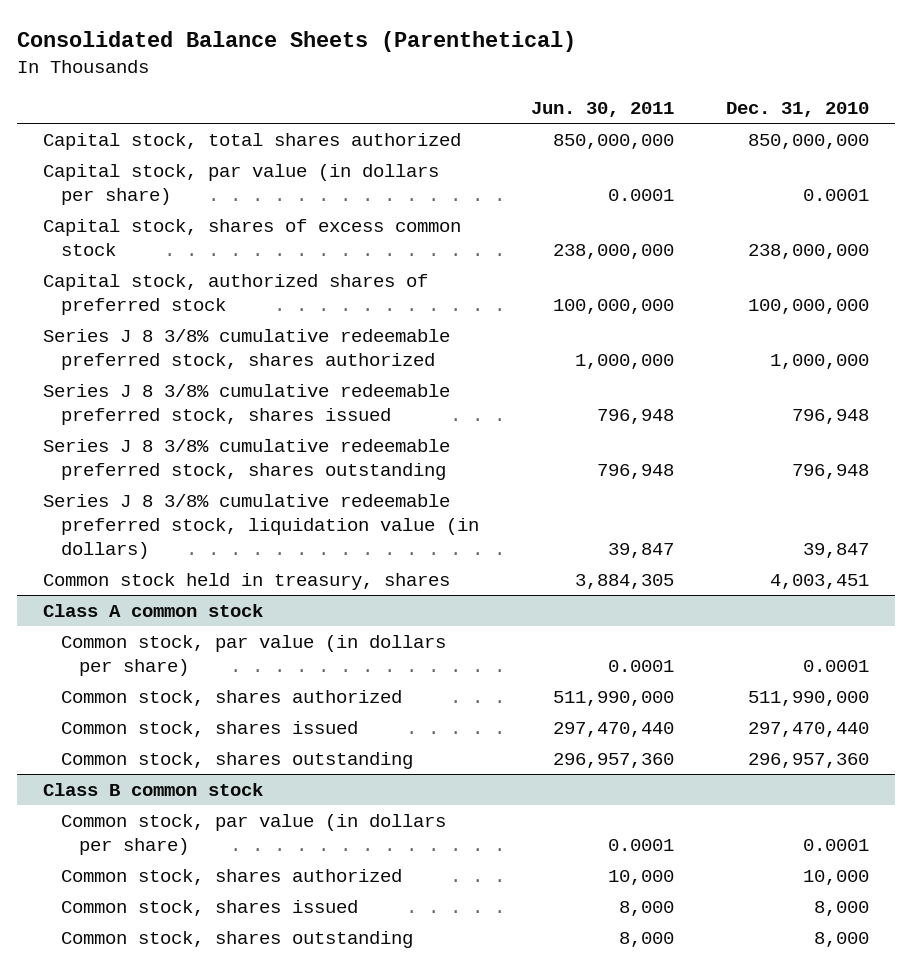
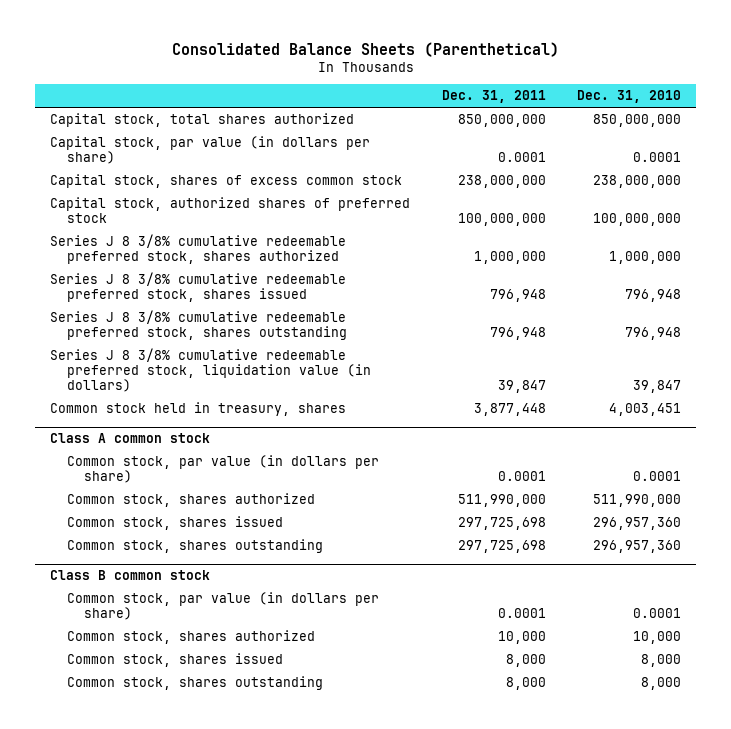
[530,102,674,118] Jun. 30, 2011 -> none
none -> [441,90,546,104] Dec. 31, 2011
[747,722,869,738] 297,470,440 -> [592,517,681,531] 296,957,360

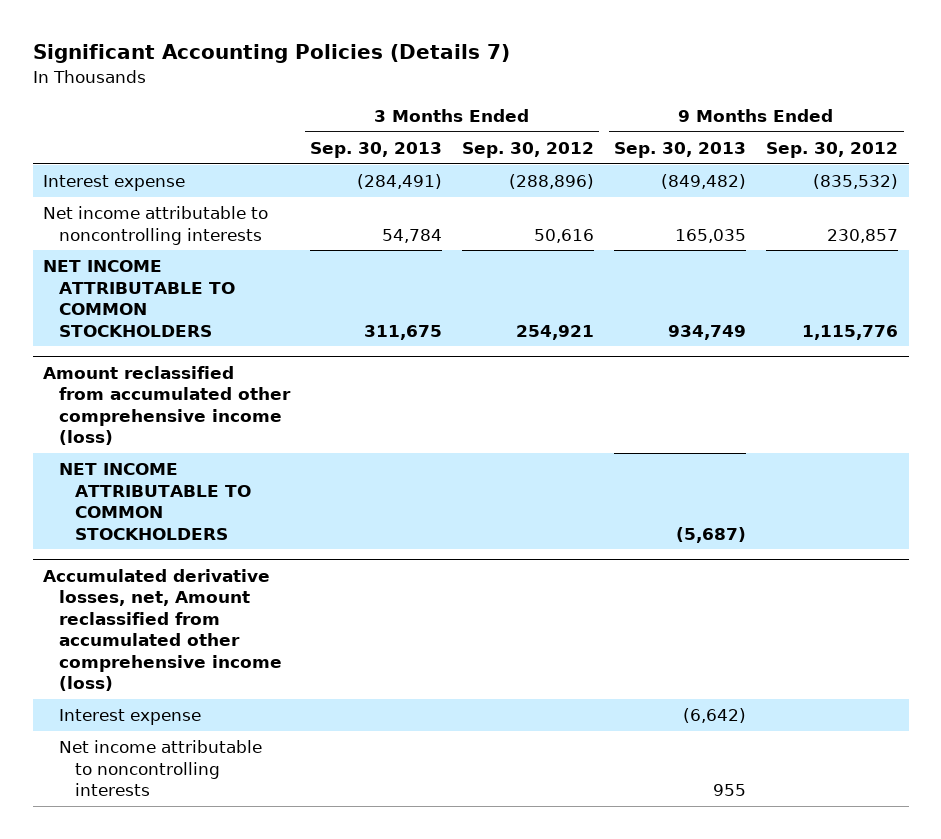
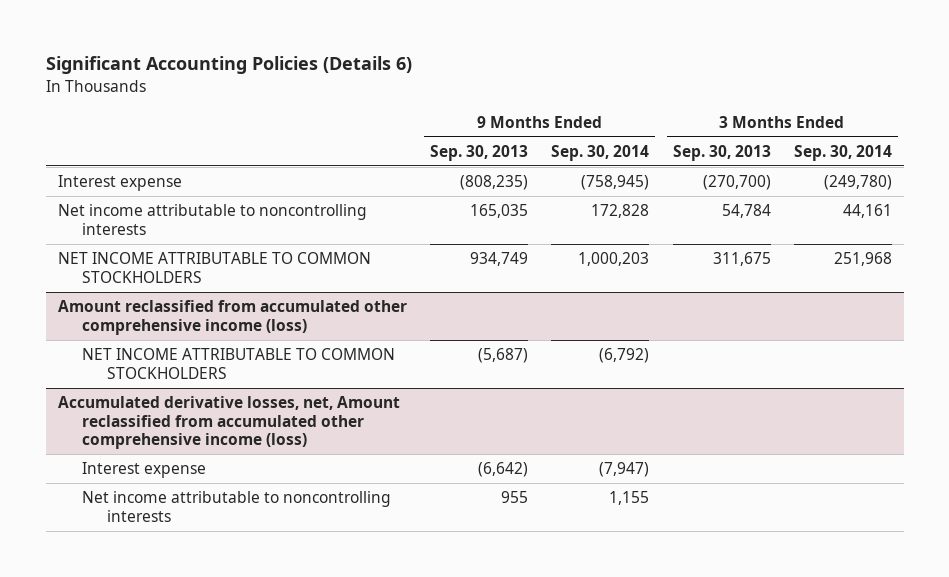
[32,44,510,64] Significant Accounting Policies (Details 7) -> [45,56,412,75] Significant Accounting Policies (Details 6)
[462,141,595,158] Sep. 30, 2012 -> none
[766,141,899,158] Sep. 30, 2012 -> none
none -> [551,144,650,161] Sep. 30, 2014
none -> [793,144,892,161] Sep. 30, 2014
[356,174,442,190] (284,491) -> [702,175,771,191] (270,700)
[661,174,747,190] (849,482) -> [459,175,528,191] (808,235)

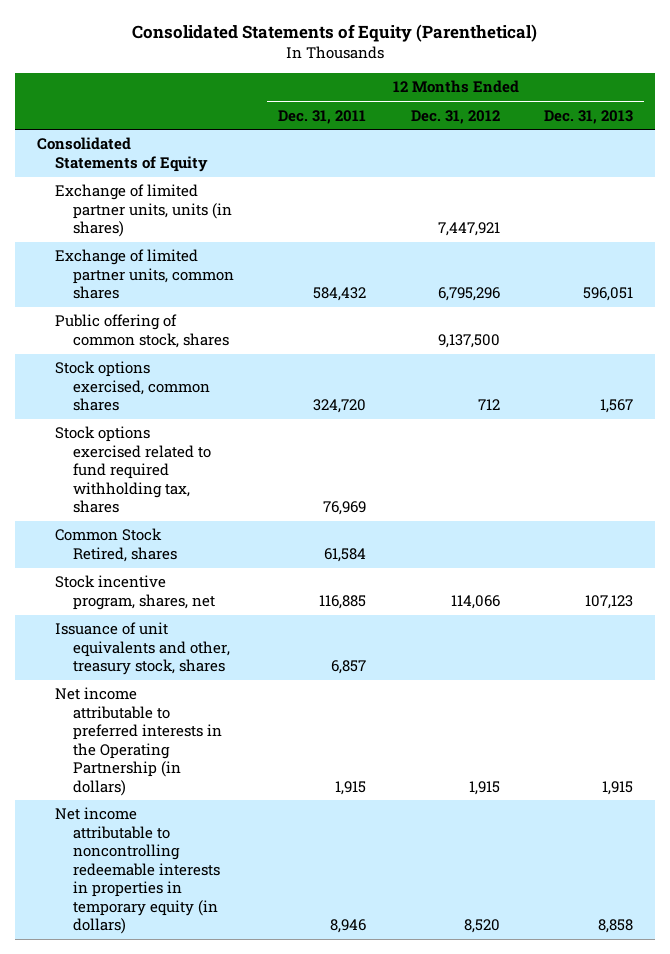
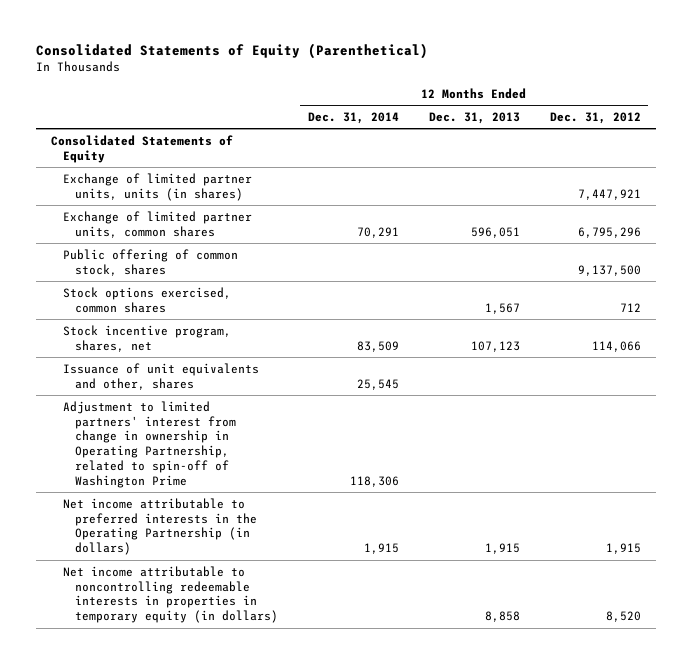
[278,109,367,124] Dec. 31, 2011 -> none
none -> [307,112,399,125] Dec. 31, 2014
[55,426,211,514] Stock options exercised related to fund required withholding tax, shares -> none
[55,528,177,562] Common Stock Retired, shares -> none
[55,622,230,676] Issuance of unit equivalents and other, treasury stock, shares -> [62,362,259,390] Issuance of unit equivalents and other, shares
none -> [62,400,236,489] Adjustment to limited partners' interest from change in ownership in Operating Partnership, related to spin-off of Washington Prime

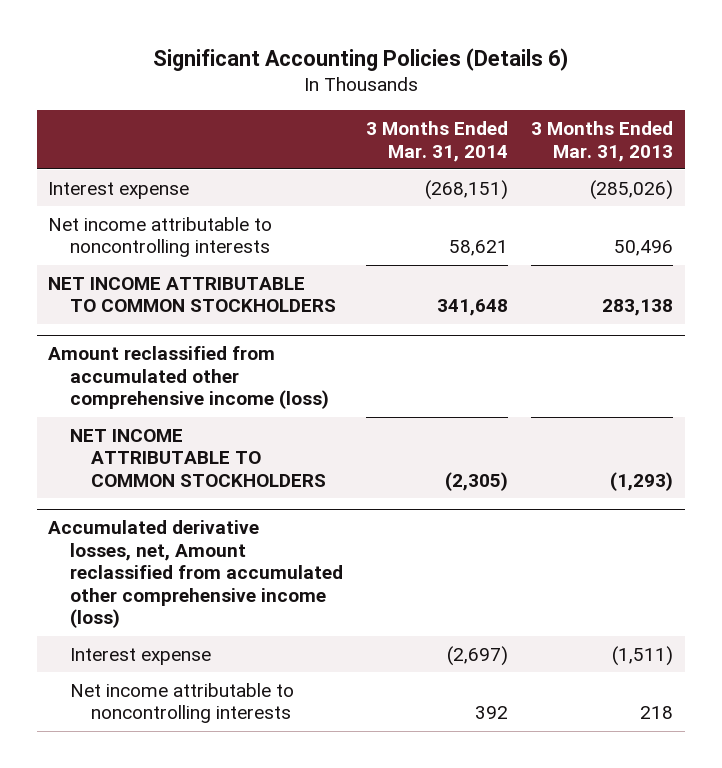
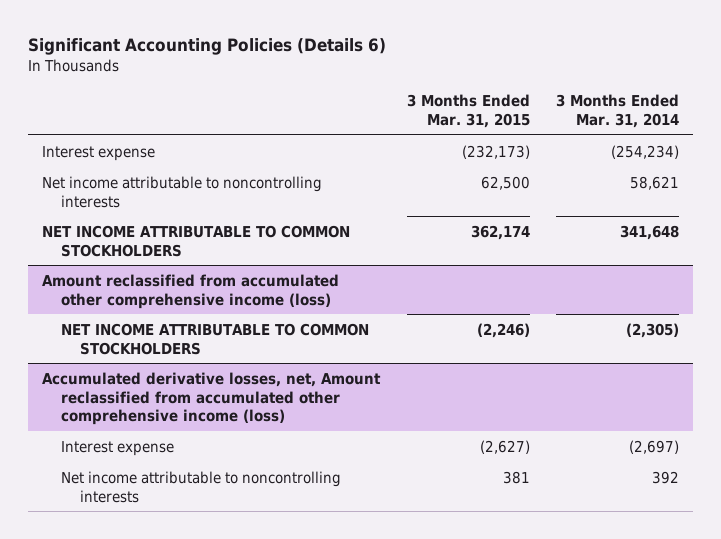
[531,121,674,162] 3 Months Ended Mar. 31, 2013 -> none
none -> [406,94,530,129] 3 Months Ended Mar. 31, 2015
[425,179,509,200] (268,151) -> [611,144,680,159] (254,234)

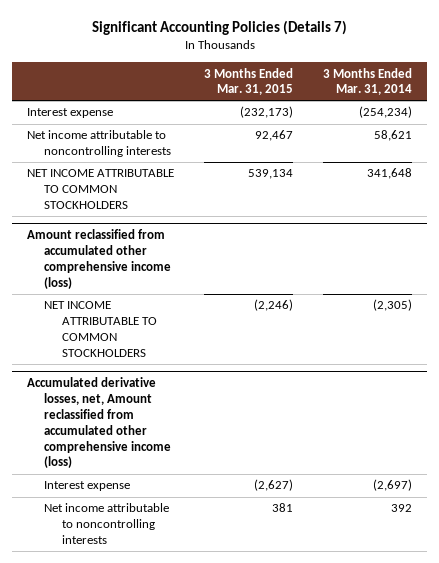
[28,38,387,56] Significant Accounting Policies (Details 6) -> [91,19,347,35] Significant Accounting Policies (Details 7)
[480,175,530,190] 62,500 -> [255,130,294,142] 92,467
[470,224,530,240] 362,174 -> [248,169,294,180] 539,134

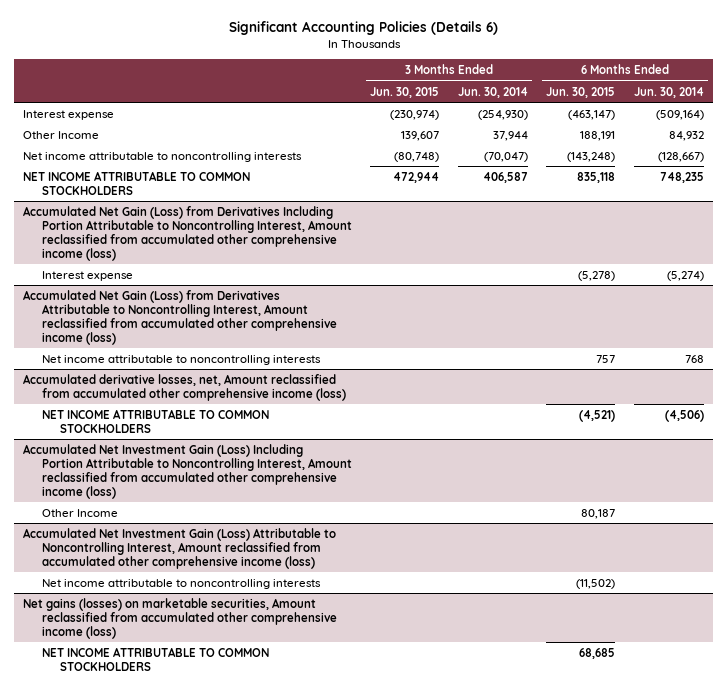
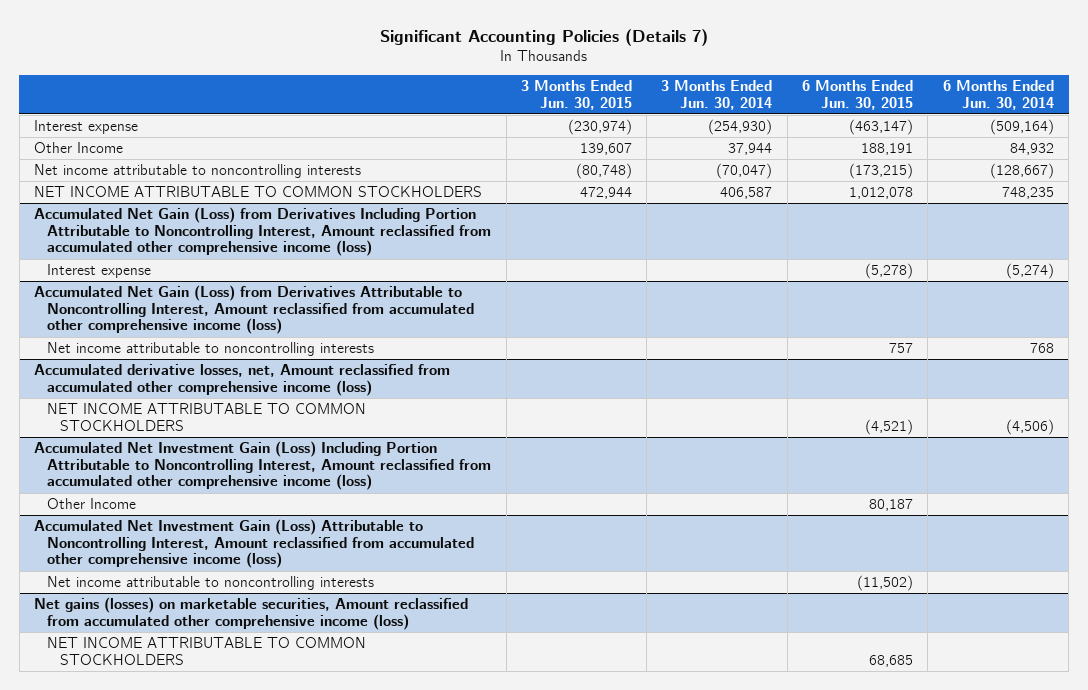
[228,21,498,36] Significant Accounting Policies (Details 6) -> [379,28,708,46] Significant Accounting Policies (Details 7)
[567,151,616,162] (143,248) -> [849,163,914,180] (173,215)
[577,171,616,183] 835,118 -> [849,187,914,200] 1,012,078

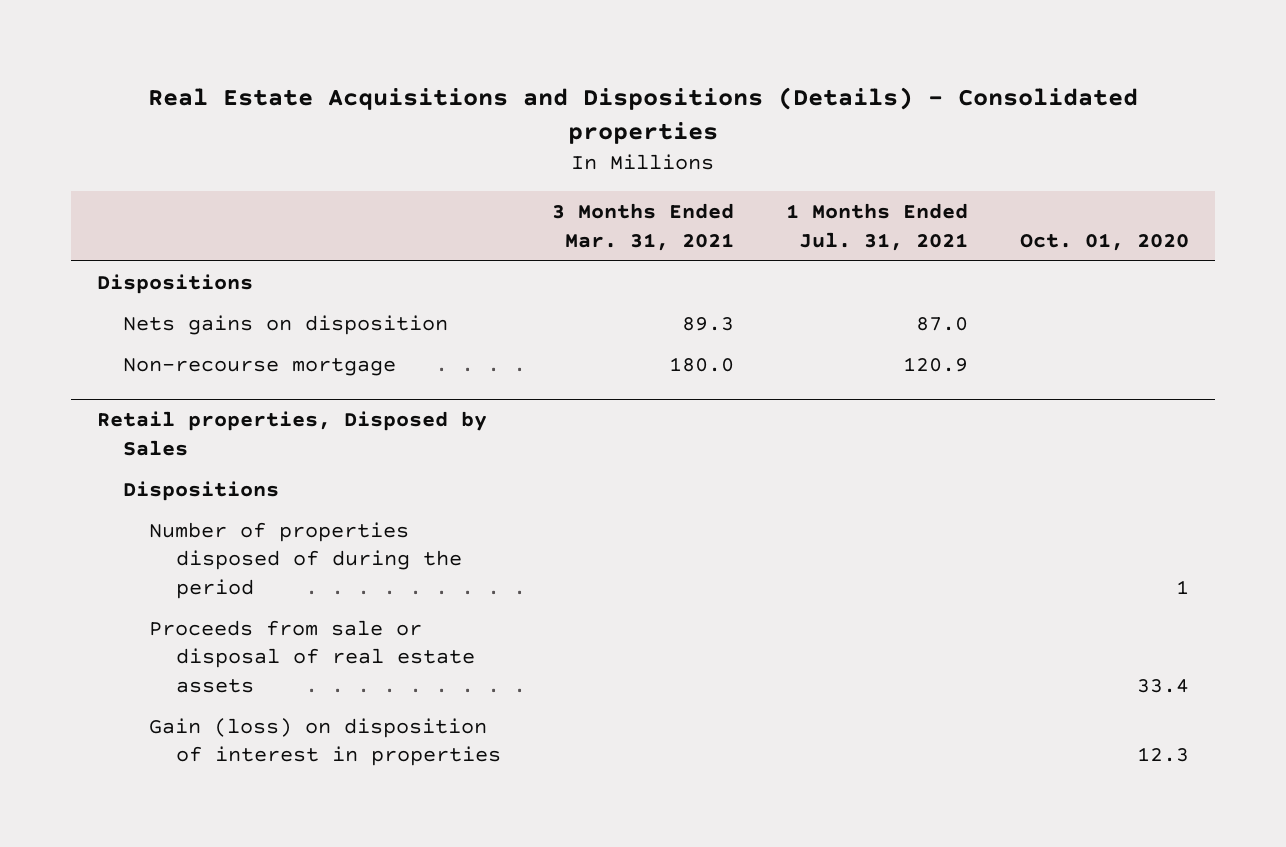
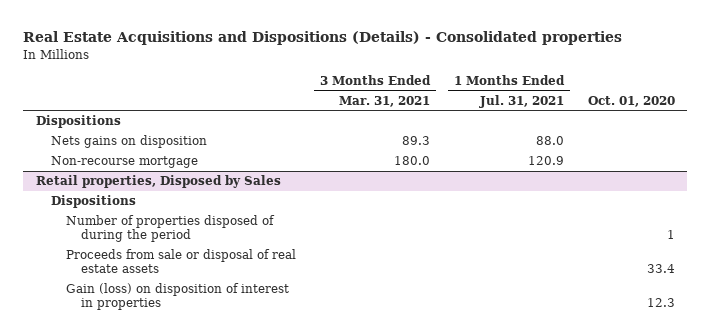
[916,317,969,332] 87.0 -> [536,136,565,146] 88.0

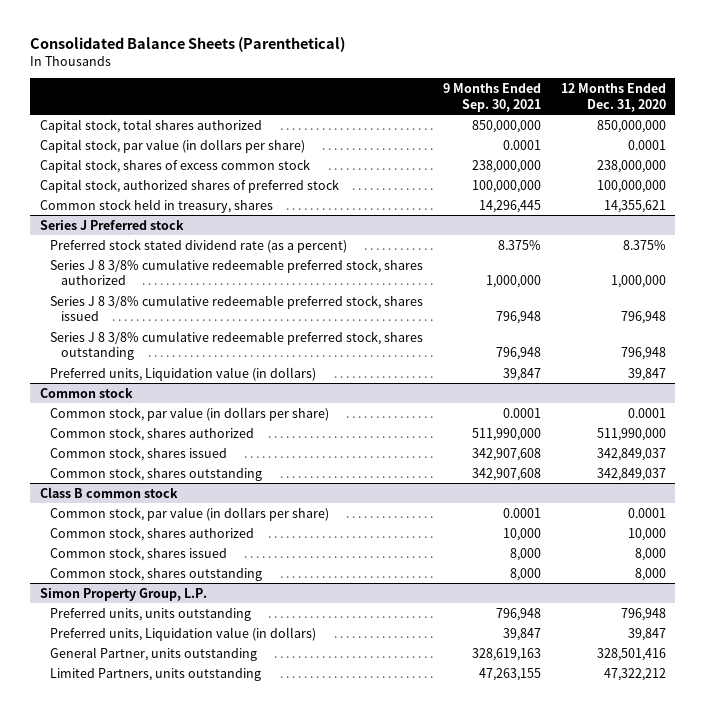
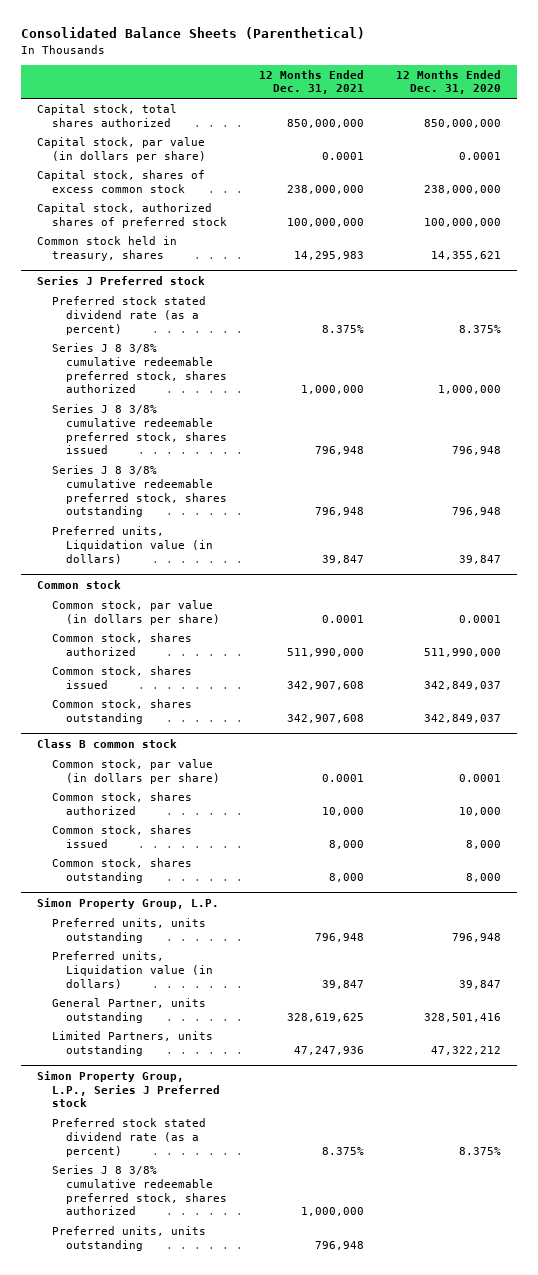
[442,83,541,112] 9 Months Ended Sep. 30, 2021 -> none
none -> [258,69,364,95] 12 Months Ended Dec. 31, 2021
none -> [36,1070,220,1108] Simon Property Group, L.P., Series J Preferred stock
none -> [51,1117,206,1157] Preferred stock stated dividend rate (as a percent)
none -> [51,1164,228,1216] Series J 8 3/8% cumulative redeemable preferred stock, shares authorized
none -> [51,1225,206,1251] Preferred units, units outstanding

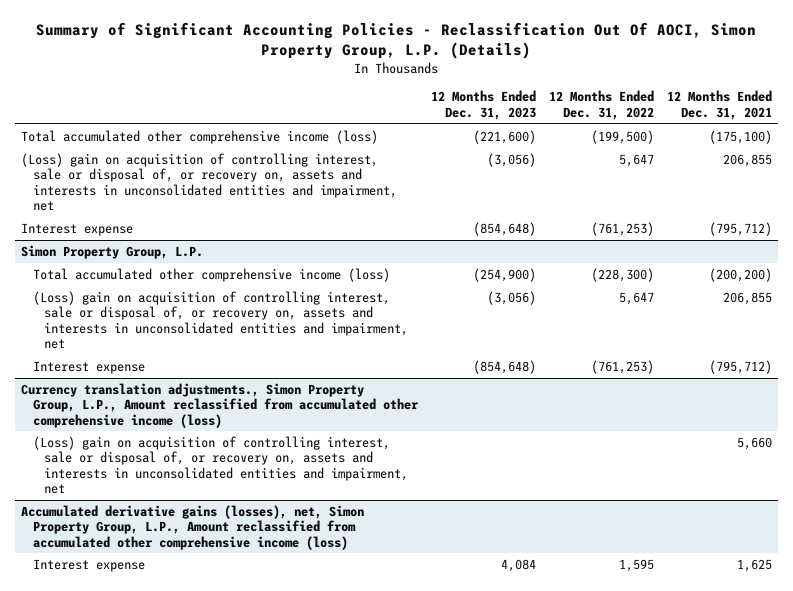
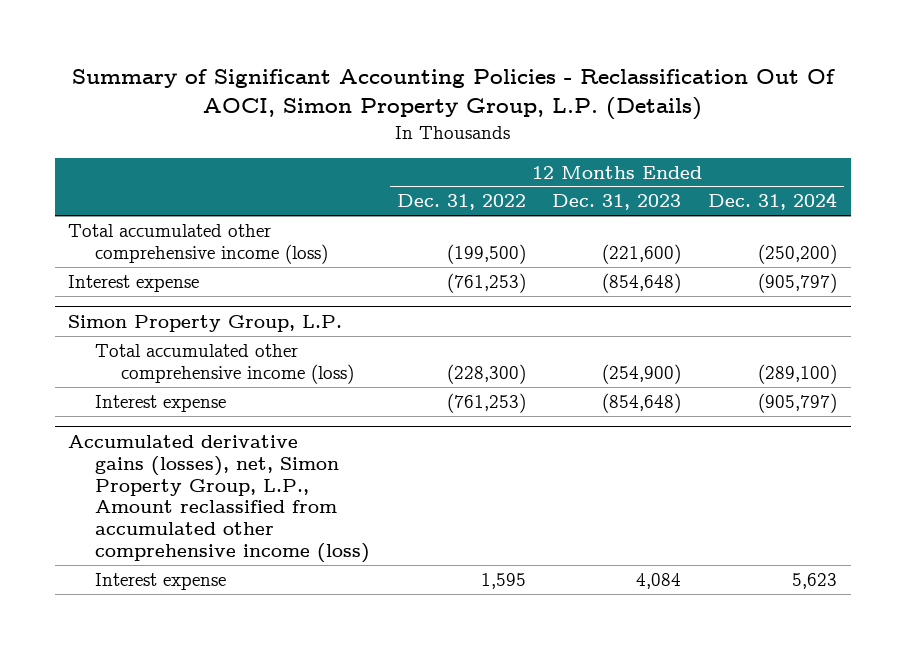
[666,90,772,120] 12 Months Ended Dec. 31, 2021 -> none
none -> [708,192,838,211] Dec. 31, 2024
[21,152,397,211] (Loss) gain on acquisition of controlling interest, sale or disposal of, or recovery on, assets and interests in unconsolidated entities and impairment, net -> none
[32,290,408,349] (Loss) gain on acquisition of controlling interest, sale or disposal of, or recovery on, assets and interests in unconsolidated entities and impairment, net -> none
[21,382,419,428] Currency translation adjustments., Simon Property Group, L.P., Amount reclassified from accumulated other comprehensive income (loss) -> none
[32,435,408,494] (Loss) gain on acquisition of controlling interest, sale or disposal of, or recovery on, assets and interests in unconsolidated entities and impairment, net -> none

